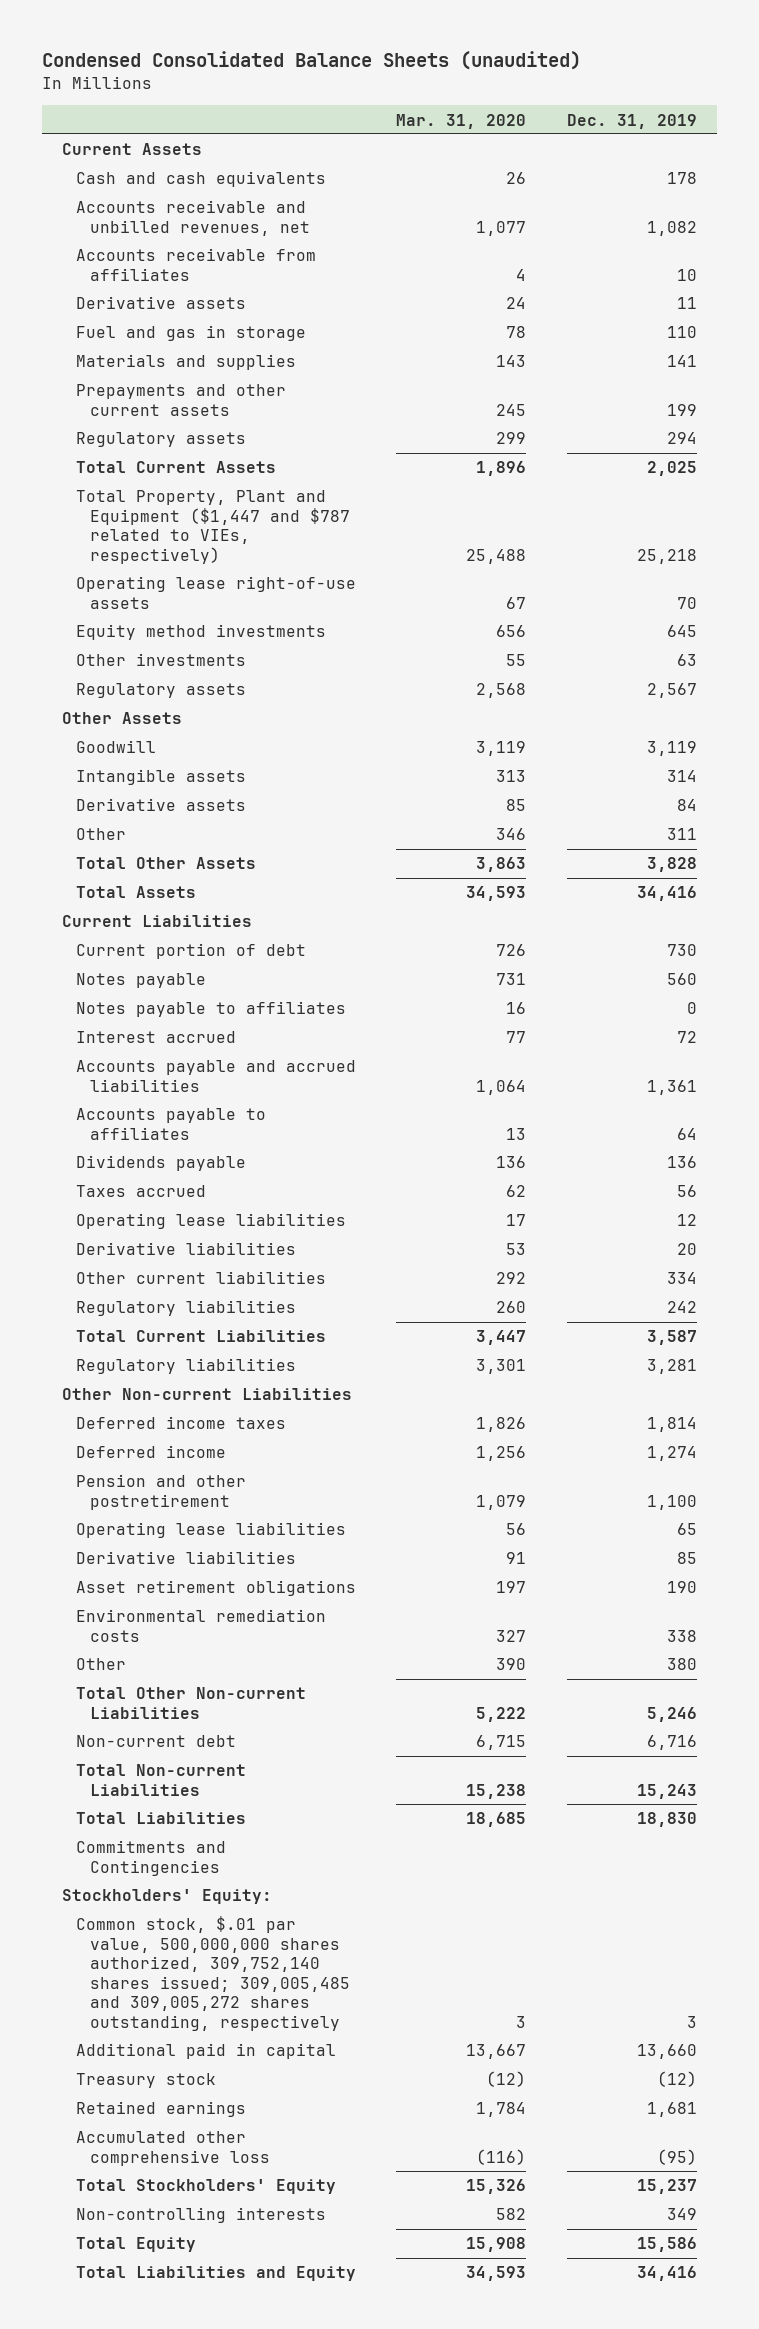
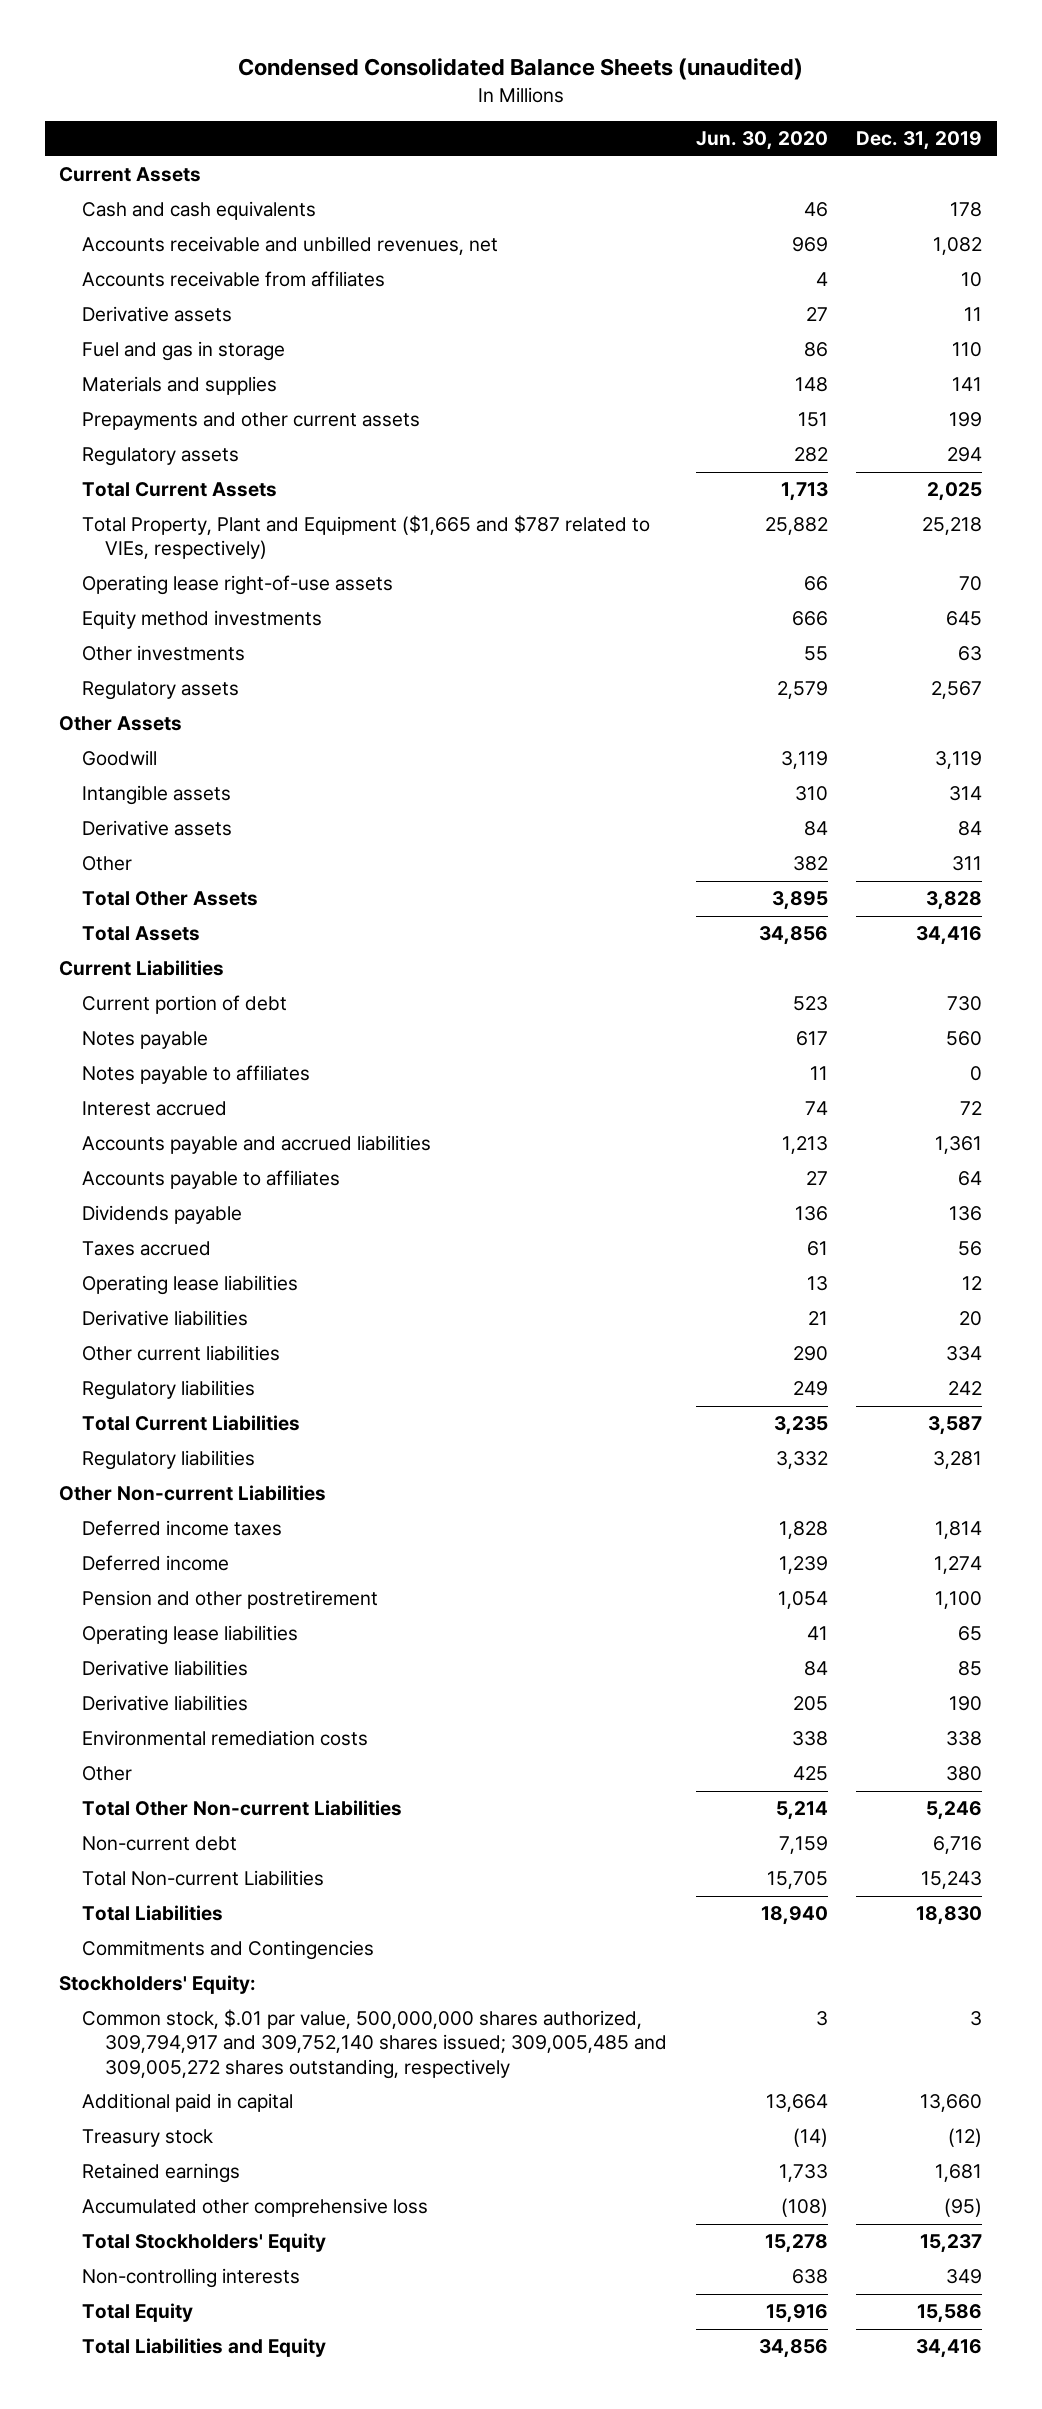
[396,113,527,129] Mar. 31, 2020 -> none
none -> [695,131,828,151] Jun. 30, 2020
[75,490,350,564] Total Property, Plant and Equipment ($1,447 and $787 related to VIEs, respectively) -> [82,515,651,560] Total Property, Plant and Equipment ($1,665 and $787 related to VIEs, respectively)
[75,1580,356,1597] Asset retirement obligations -> [82,1695,249,1712] Derivative liabilities
[75,1916,350,2032] Common stock, $.01 par value, 500,000,000 shares authorized, 309,752,140 shares issued; 309,005,485 and 309,005,272 shares outstanding, respectively -> [82,2009,668,2079] Common stock, $.01 par value, 500,000,000 shares authorized, 309,794,917 and 309,752,140 shares issued; 309,005,485 and 309,005,272 shares outstanding, respectively

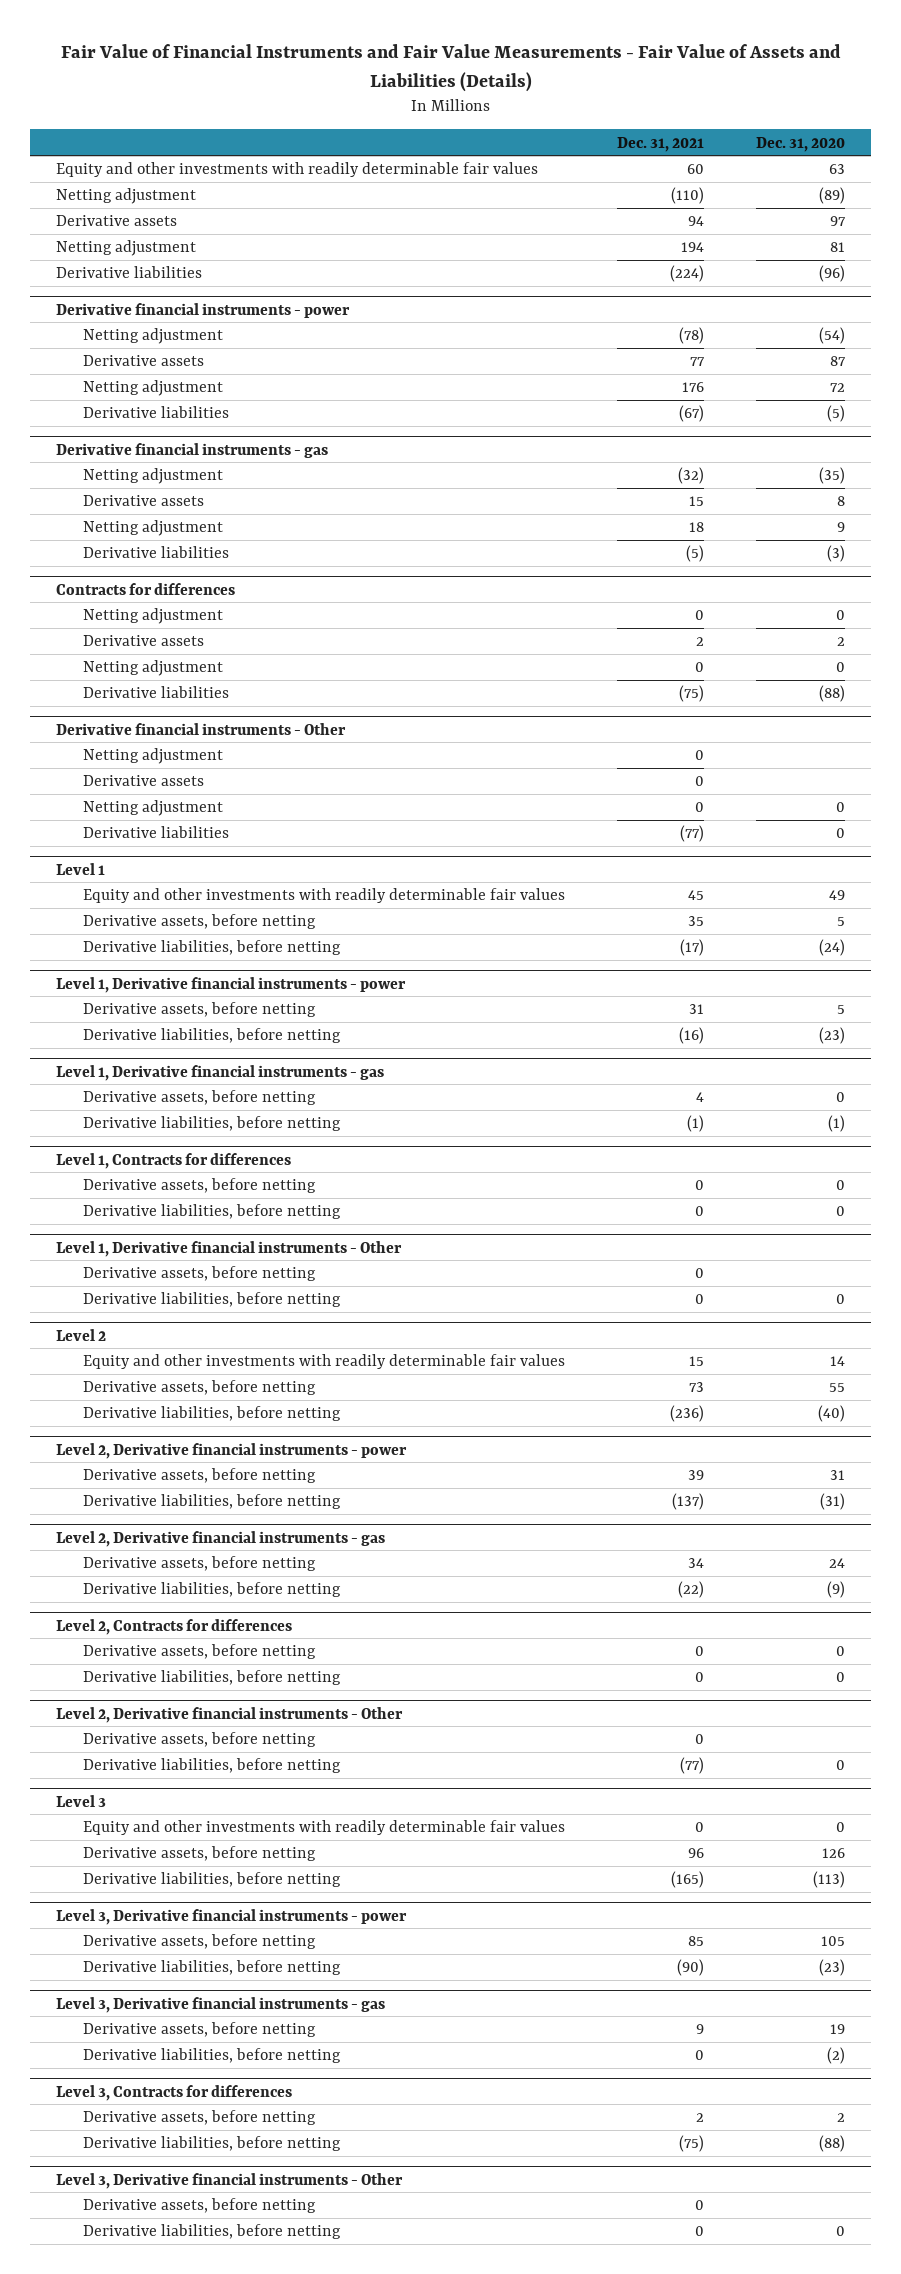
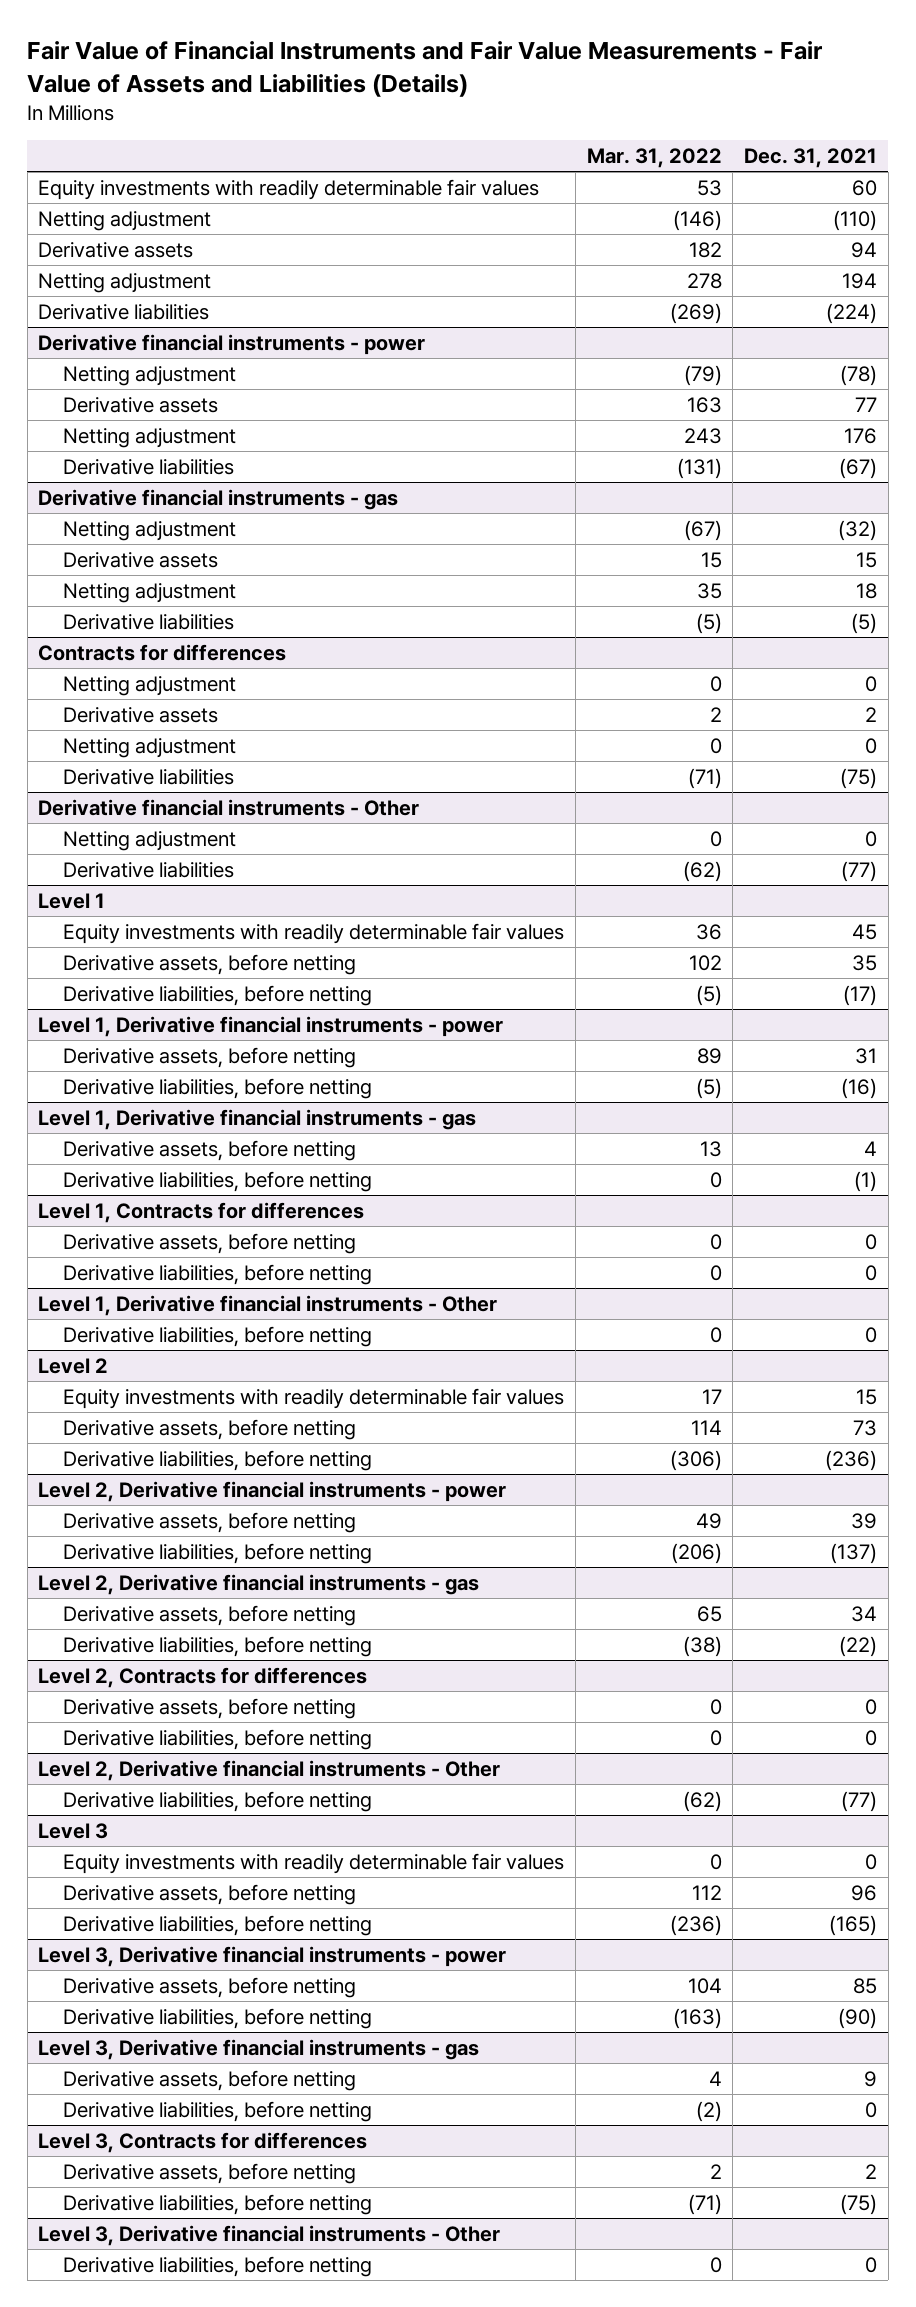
[756,136,846,152] Dec. 31, 2020 -> none
none -> [586,147,722,168] Mar. 31, 2022
[55,162,538,178] Equity and other investments with readily determinable fair values -> [38,178,540,200] Equity investments with readily determinable fair values
[83,775,205,787] Derivative assets -> none
[83,800,224,817] Netting adjustment -> none
[83,888,566,904] Equity and other investments with readily determinable fair values -> [63,922,565,944] Equity investments with readily determinable fair values
[83,1266,317,1282] Derivative assets, before netting -> none
[83,1354,566,1370] Equity and other investments with readily determinable fair values -> [63,1387,565,1409] Equity investments with readily determinable fair values
[83,1732,317,1748] Derivative assets, before netting -> none
[83,1820,566,1836] Equity and other investments with readily determinable fair values -> [63,1852,565,1874] Equity investments with readily determinable fair values
[83,2198,317,2214] Derivative assets, before netting -> none

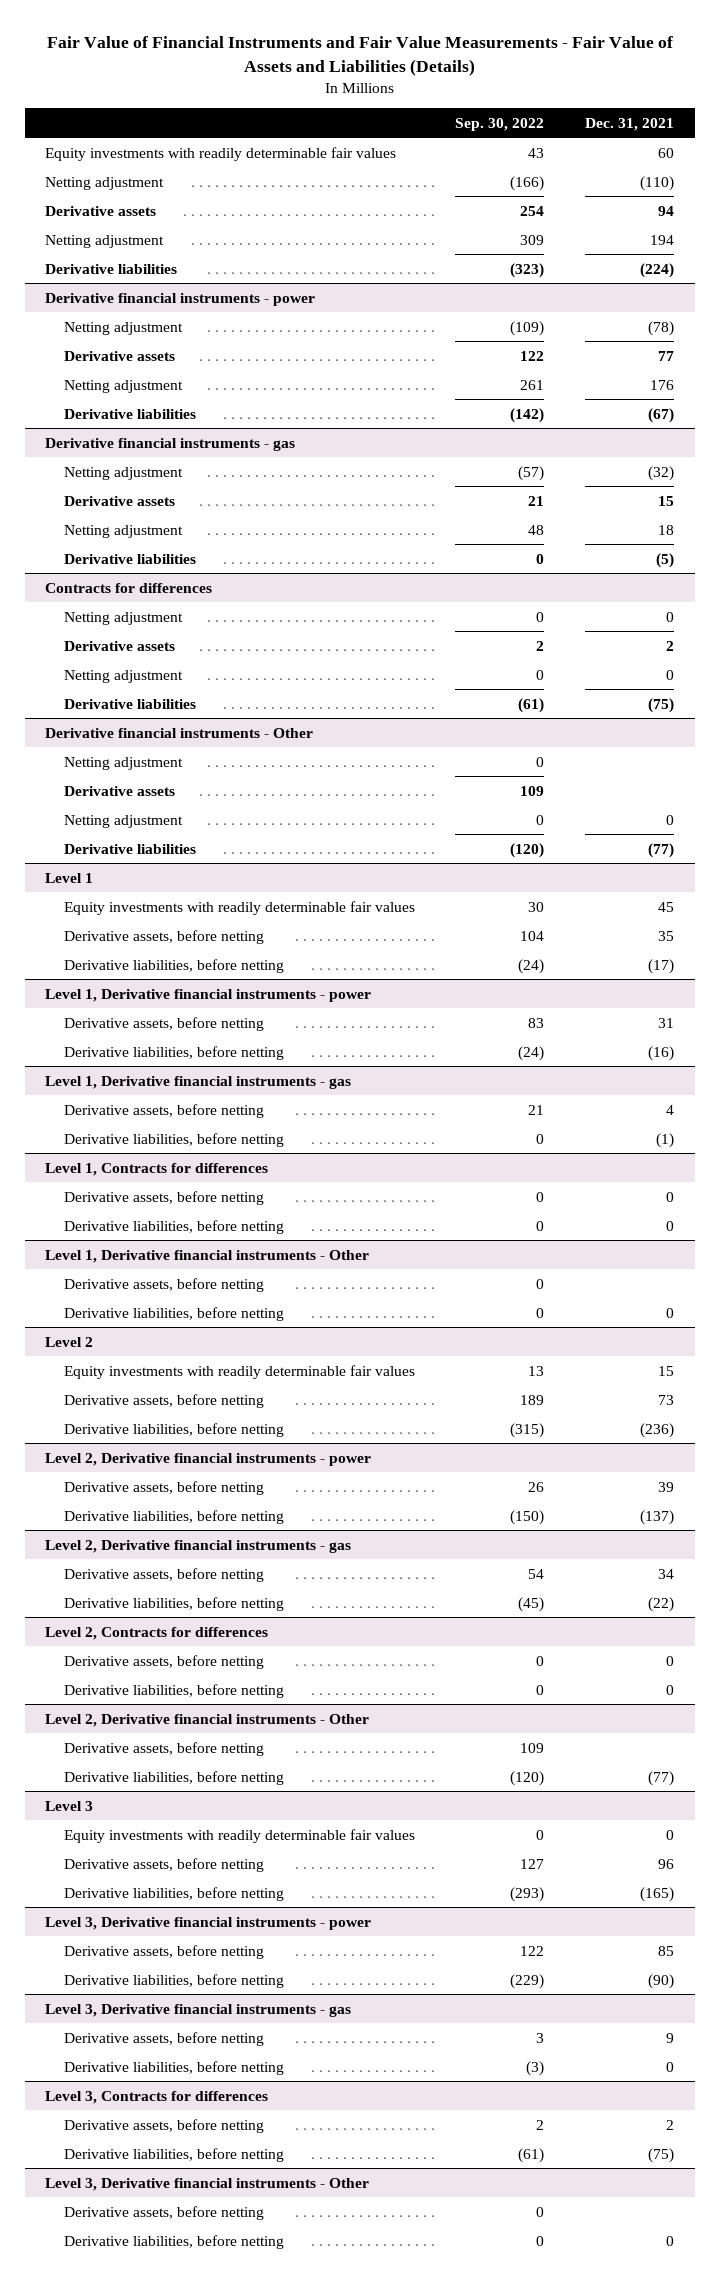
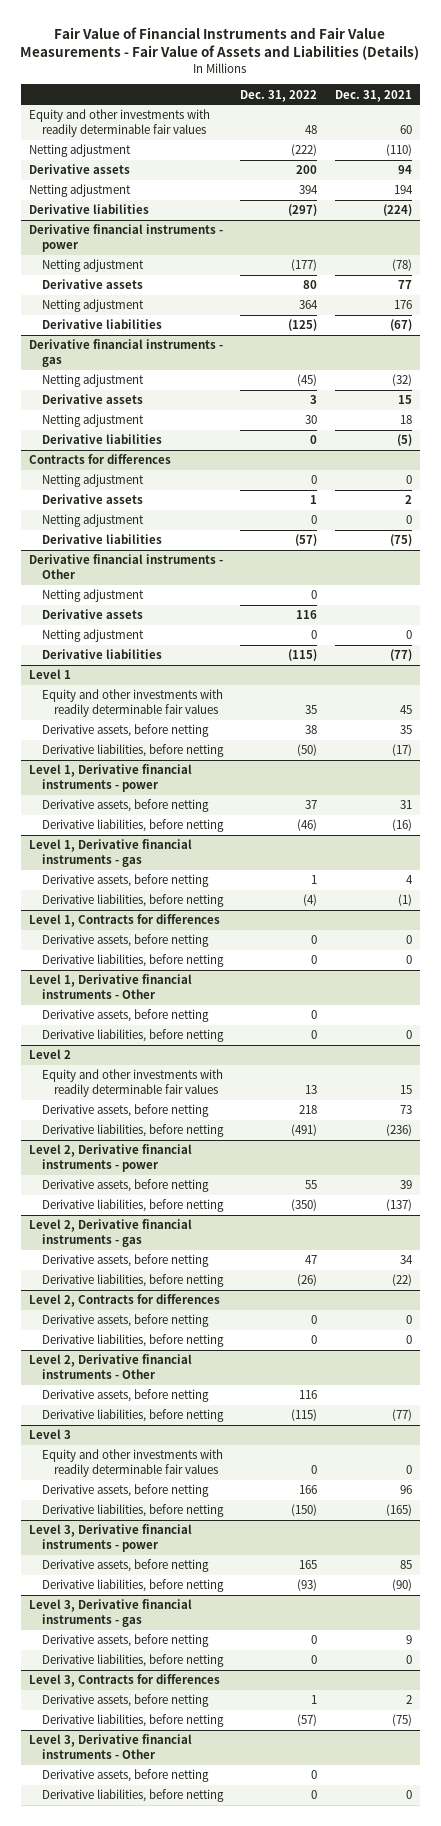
[455,117,545,131] Sep. 30, 2022 -> none
none -> [240,89,318,102] Dec. 31, 2022
[44,146,396,161] Equity investments with readily determinable fair values -> [29,109,211,137] Equity and other investments with readily determinable fair values
[63,900,415,915] Equity investments with readily determinable fair values -> [41,689,223,717] Equity and other investments with readily determinable fair values
[63,1364,415,1379] Equity investments with readily determinable fair values -> [41,1069,223,1097] Equity and other investments with readily determinable fair values
[63,1828,415,1843] Equity investments with readily determinable fair values -> [41,1449,223,1477] Equity and other investments with readily determinable fair values

